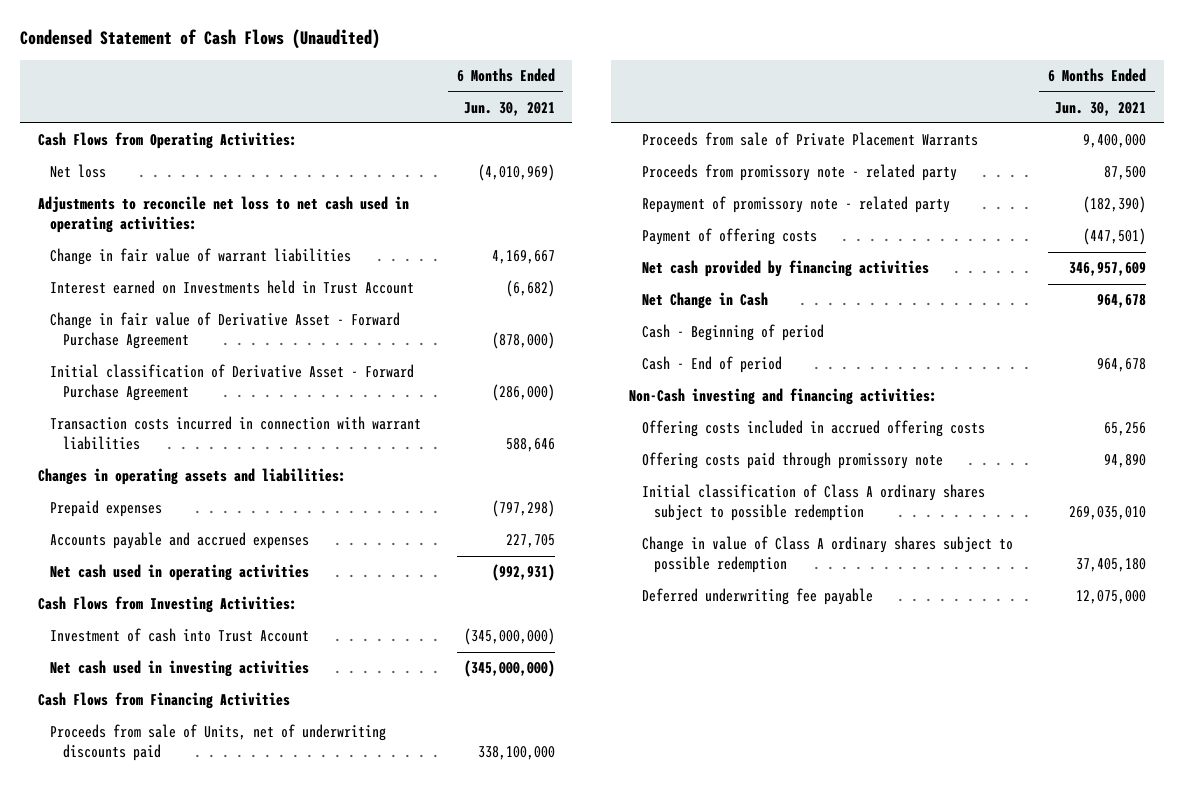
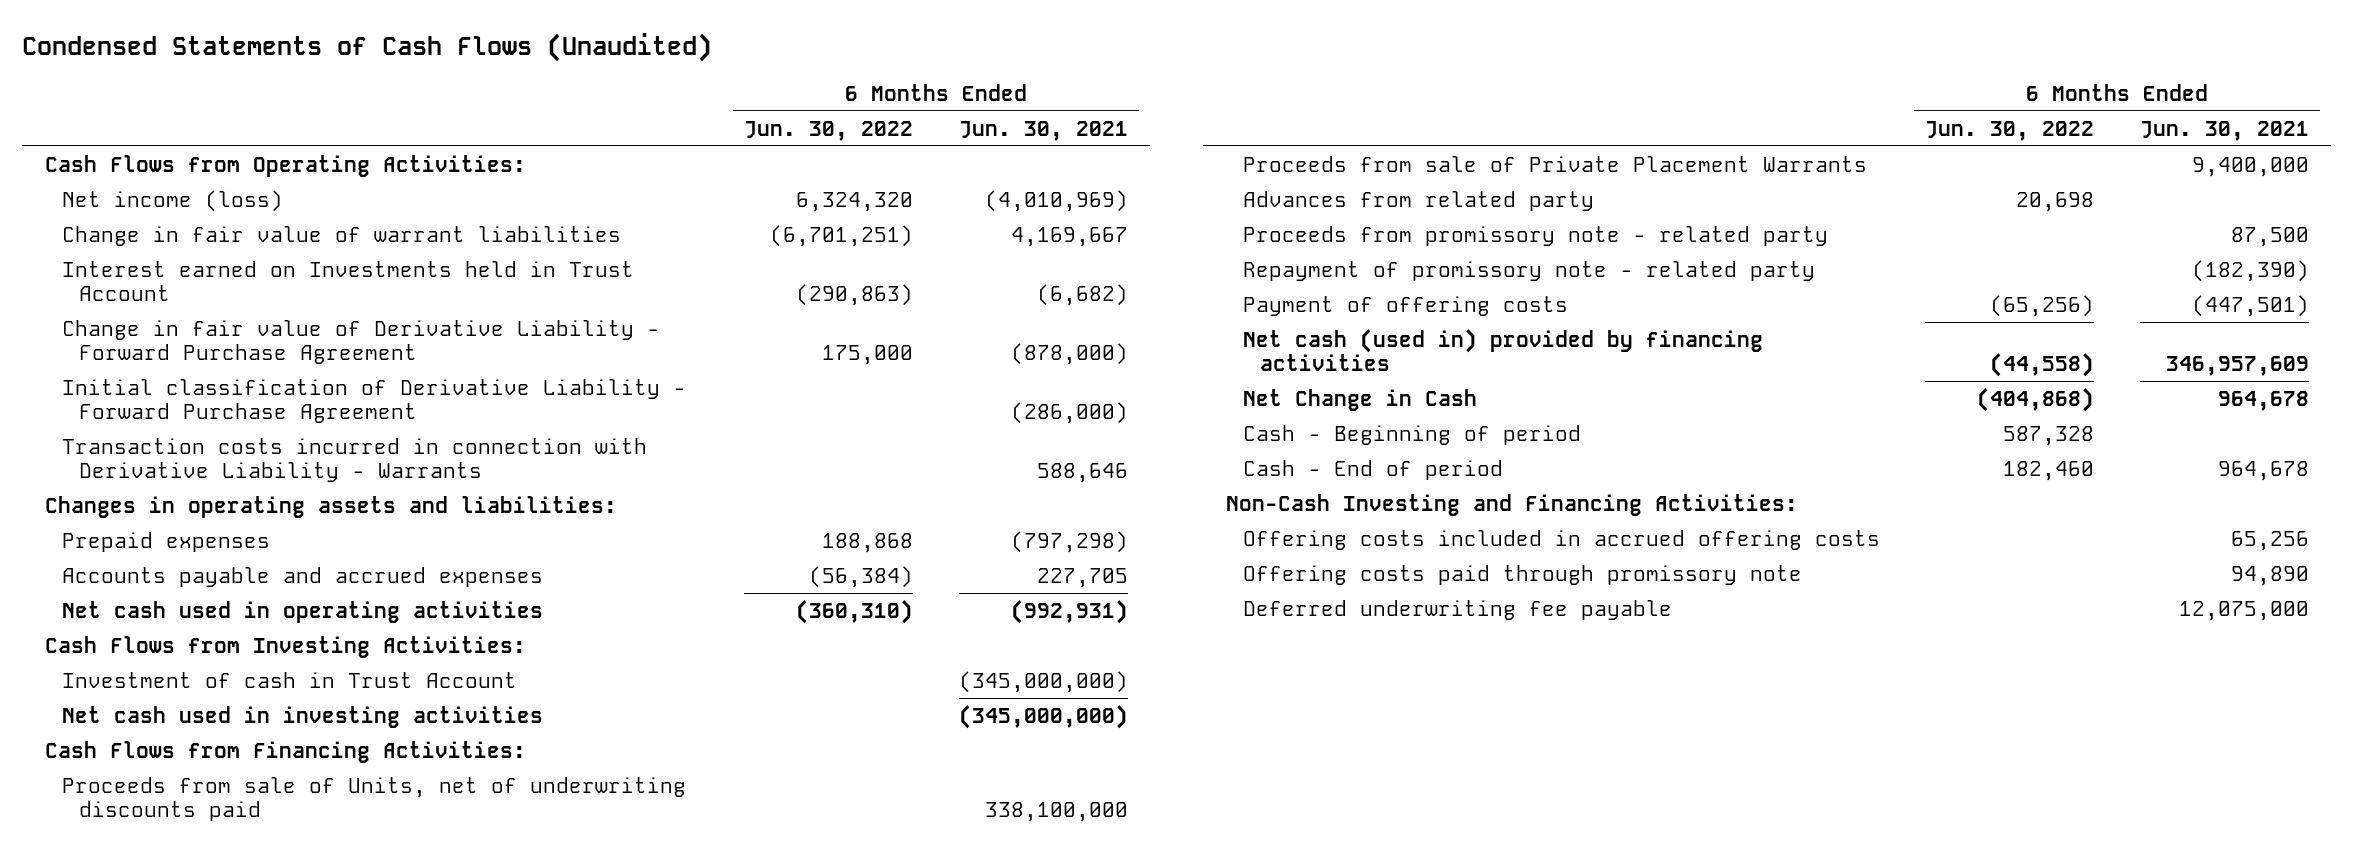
[19,29,380,50] Condensed Statement of Cash Flows (Unaudited) -> [21,32,712,62] Condensed Statements of Cash Flows (Unaudited)
none -> [744,120,914,141] Jun. 30, 2022
[37,196,409,234] Adjustments to reconcile net loss to net cash used in operating activities: -> none
[50,164,107,179] Net loss -> [61,189,283,212] Net income (loss)
[50,312,401,350] Change in fair value of Derivative Asset - Forward Purchase Agreement -> [61,319,660,365] Change in fair value of Derivative Liability - Forward Purchase Agreement
[50,364,415,402] Initial classification of Derivative Asset - Forward Purchase Agreement -> [61,378,686,424] Initial classification of Derivative Liability - Forward Purchase Agreement
[50,416,422,451] Transaction costs incurred in connection with warrant liabilities -> [61,437,647,483] Transaction costs incurred in connection with Derivative Liability - Warrants
[50,628,310,643] Investment of cash into Trust Account -> [61,671,517,688] Investment of cash in Trust Account
[37,692,290,710] Cash Flows from Financing Activities -> [44,740,526,763] Cash Flows from Financing Activities:
none -> [1243,190,1595,211] Advances from related party
[641,260,929,278] Net cash provided by financing activities -> [1243,328,1764,372] Net cash (used in) provided by financing activities
[628,388,937,406] Non-Cash investing and financing activities: -> [1225,493,1798,516] Non-Cash Investing and Financing Activities:
[641,484,985,522] Initial classification of Class A ordinary shares subject to possible redemption -> none
[641,536,1013,574] Change in value of Class A ordinary shares subject to possible redemption -> none

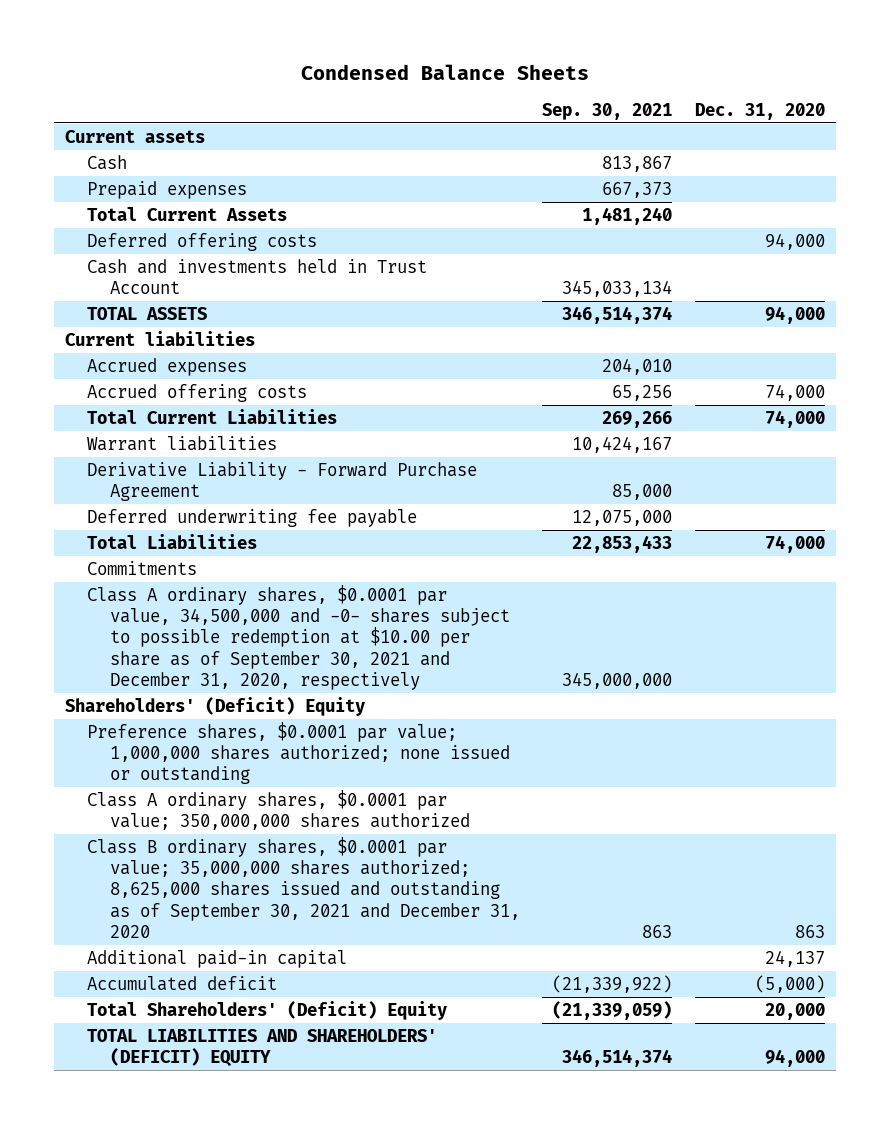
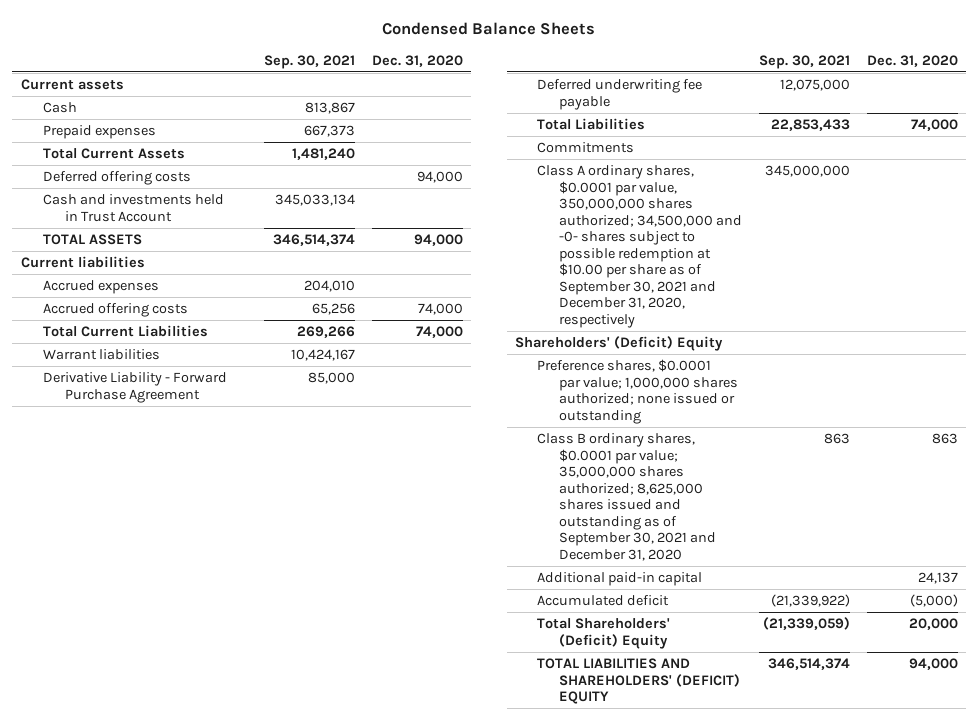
[87,584,510,691] Class A ordinary shares, $0.0001 par value, 34,500,000 and -0- shares subject to possible redemption at $10.00 per share as of September 30, 2021 and December 31, 2020, respectively -> [537,165,743,328] Class A ordinary shares, $0.0001 par value, 350,000,000 shares authorized; 34,500,000 and -0- shares subject to possible redemption at $10.00 per share as of September 30, 2021 and December 31, 2020, respectively
[87,789,470,831] Class A ordinary shares, $0.0001 par value; 350,000,000 shares authorized -> none

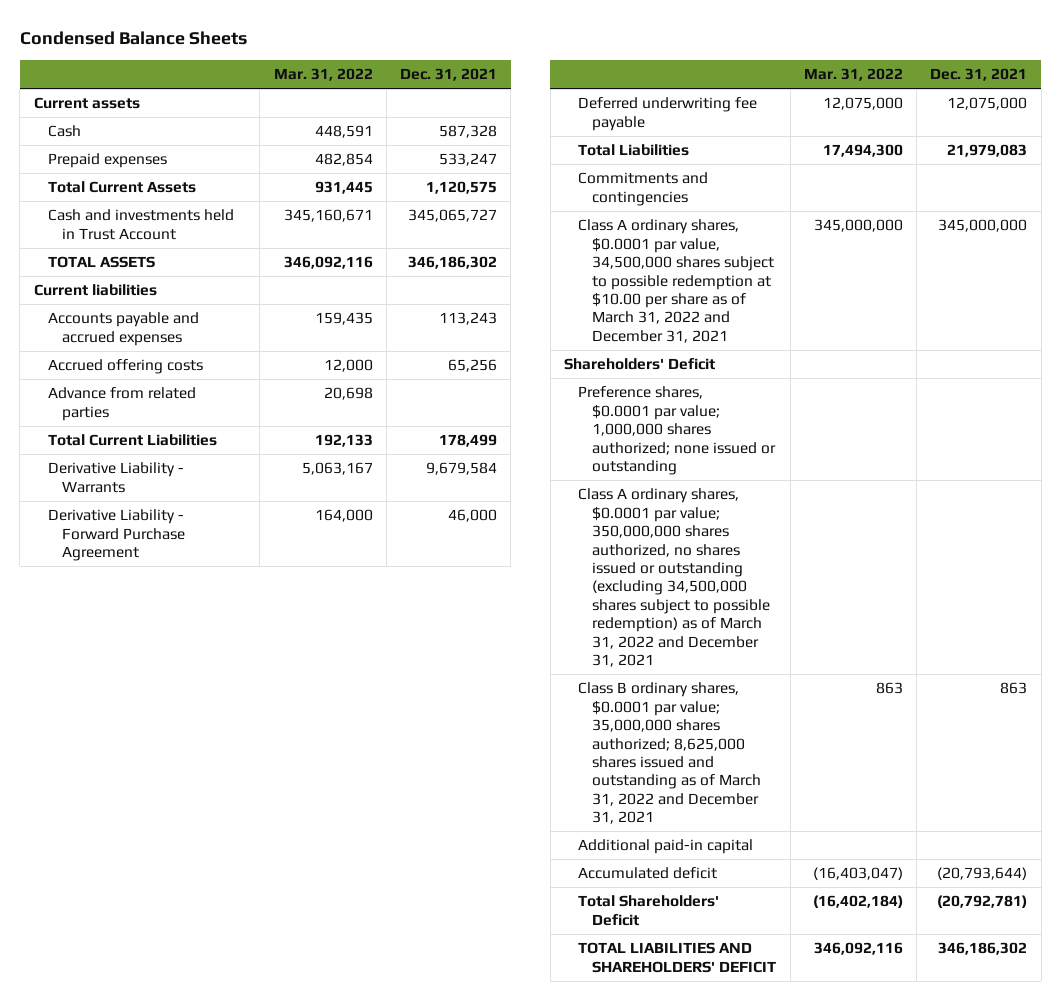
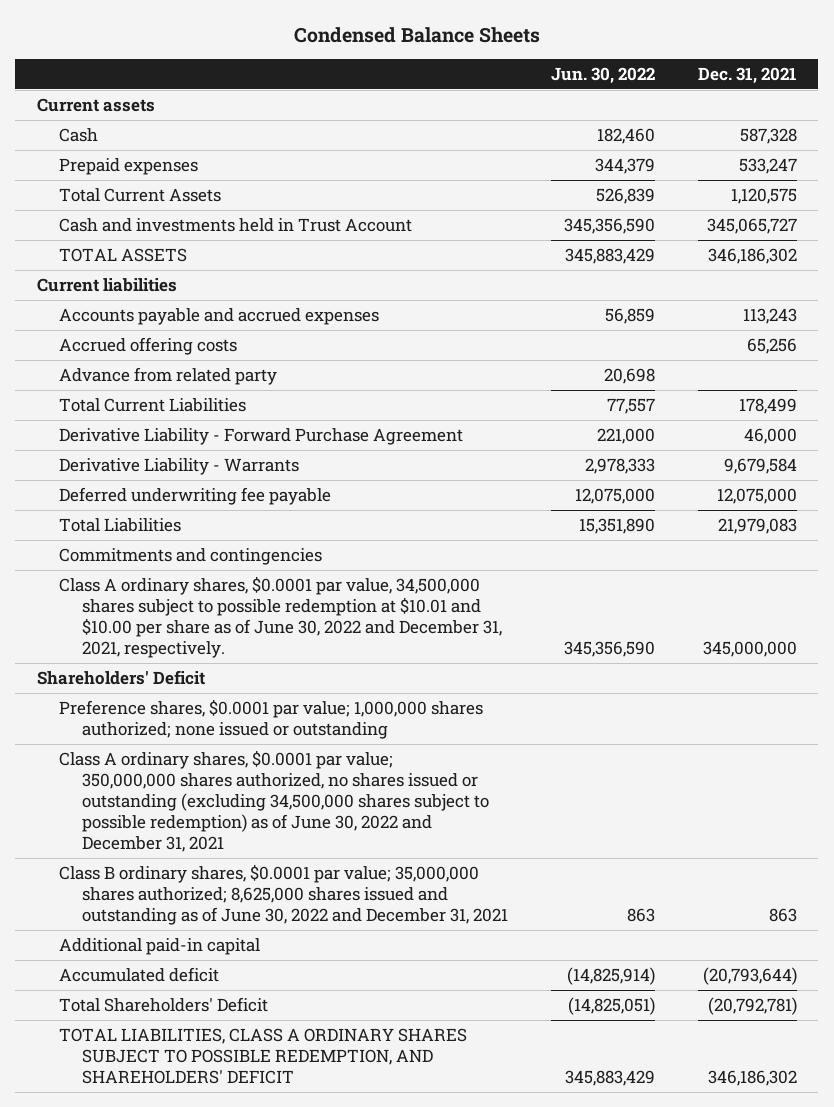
[273,68,373,82] Mar. 31, 2022 -> none
none -> [551,66,656,84] Jun. 30, 2022
[47,387,196,421] Advance from related parties -> [59,367,278,386] Advance from related party
[47,462,184,493] Derivative Liability - Warrants -> [59,458,300,476] Derivative Liability - Warrants
[578,219,775,343] Class A ordinary shares, $0.0001 par value, 34,500,000 shares subject to possible redemption at $10.00 per share as of March 31, 2022 and December 31, 2021 -> [59,576,503,659] Class A ordinary shares, $0.0001 par value, 34,500,000 shares subject to possible redemption at $10.01 and $10.00 per share as of June 30, 2022 and December 31, 2021, respectively.
[578,488,771,668] Class A ordinary shares, $0.0001 par value; 350,000,000 shares authorized, no shares issued or outstanding (excluding 34,500,000 shares subject to possible redemption) as of March 31, 2022 and December 31, 2021 -> [59,750,490,853] Class A ordinary shares, $0.0001 par value; 350,000,000 shares authorized, no shares issued or outstanding (excluding 34,500,000 shares subject to possible redemption) as of June 30, 2022 and December 31, 2021
[578,682,762,825] Class B ordinary shares, $0.0001 par value; 35,000,000 shares authorized; 8,625,000 shares issued and outstanding as of March 31, 2022 and December 31, 2021 -> [59,864,509,926] Class B ordinary shares, $0.0001 par value; 35,000,000 shares authorized; 8,625,000 shares issued and outstanding as of June 30, 2022 and December 31, 2021
[578,942,777,973] TOTAL LIABILITIES AND SHAREHOLDERS' DEFICIT -> [59,1028,468,1085] TOTAL LIABILITIES, CLASS A ORDINARY SHARES SUBJECT TO POSSIBLE REDEMPTION, AND SHAREHOLDERS' DEFICIT

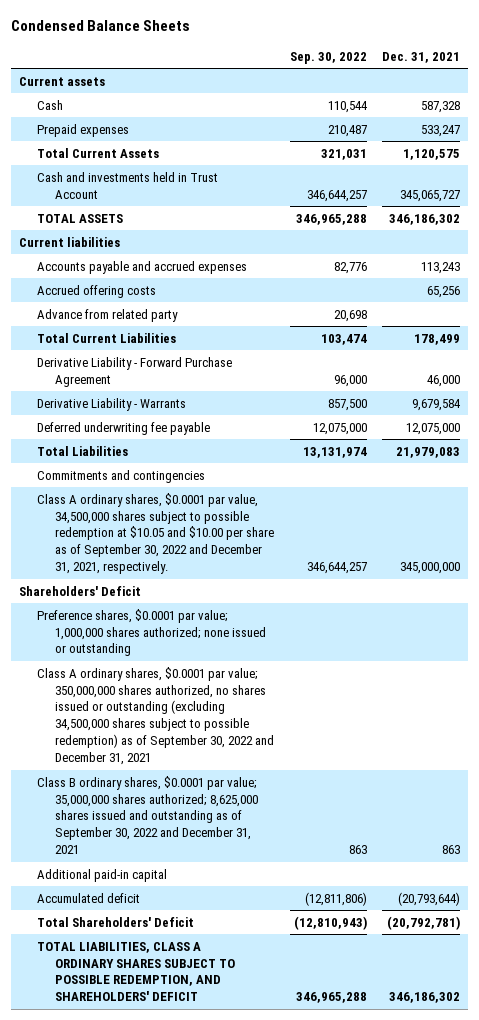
[551,66,656,84] Jun. 30, 2022 -> none
none -> [289,52,367,65] Sep. 30, 2022
[59,576,503,659] Class A ordinary shares, $0.0001 par value, 34,500,000 shares subject to possible redemption at $10.01 and $10.00 per share as of June 30, 2022 and December 31, 2021, respectively. -> [36,492,275,575] Class A ordinary shares, $0.0001 par value, 34,500,000 shares subject to possible redemption at $10.05 and $10.00 per share as of September 30, 2022 and December 31, 2021, respectively.
[59,750,490,853] Class A ordinary shares, $0.0001 par value; 350,000,000 shares authorized, no shares issued or outstanding (excluding 34,500,000 shares subject to possible redemption) as of June 30, 2022 and December 31, 2021 -> [36,666,275,766] Class A ordinary shares, $0.0001 par value; 350,000,000 shares authorized, no shares issued or outstanding (excluding 34,500,000 shares subject to possible redemption) as of September 30, 2022 and December 31, 2021
[59,864,509,926] Class B ordinary shares, $0.0001 par value; 35,000,000 shares authorized; 8,625,000 shares issued and outstanding as of June 30, 2022 and December 31, 2021 -> [36,775,259,855] Class B ordinary shares, $0.0001 par value; 35,000,000 shares authorized; 8,625,000 shares issued and outstanding as of September 30, 2022 and December 31, 2021

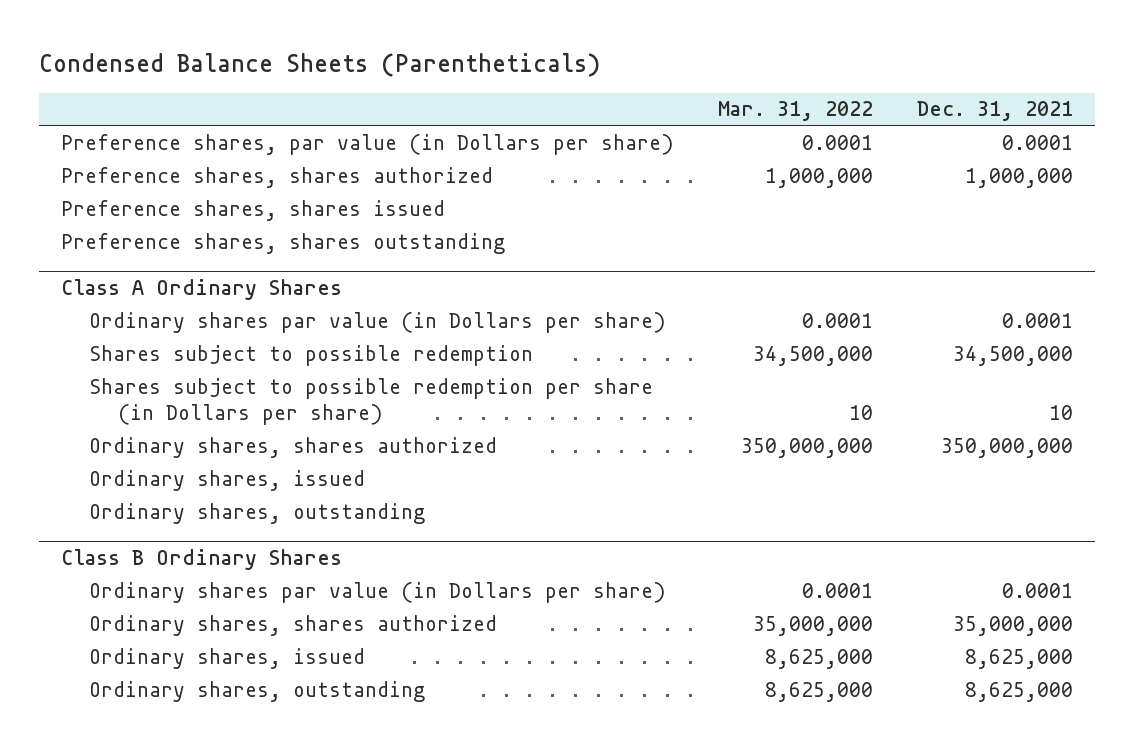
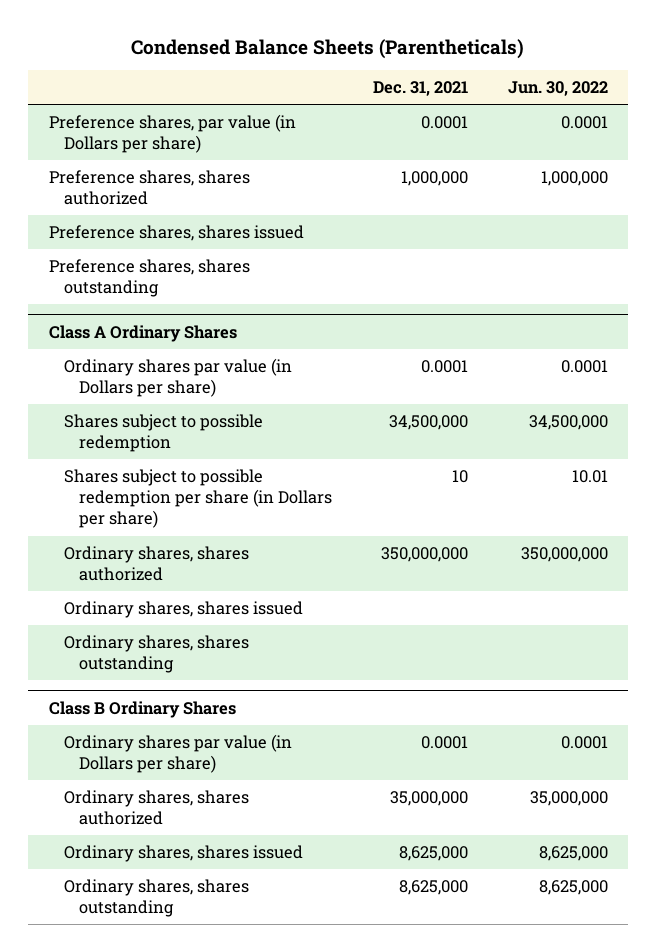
[717,101,873,122] Mar. 31, 2022 -> none
none -> [507,81,608,97] Jun. 30, 2022
[89,469,366,491] Ordinary shares, issued -> [64,600,304,618] Ordinary shares, shares issued
[89,502,426,524] Ordinary shares, outstanding -> [64,634,250,674] Ordinary shares, shares outstanding
[89,647,366,669] Ordinary shares, issued -> [64,844,304,862] Ordinary shares, shares issued
[89,680,426,702] Ordinary shares, outstanding -> [64,878,250,918] Ordinary shares, shares outstanding

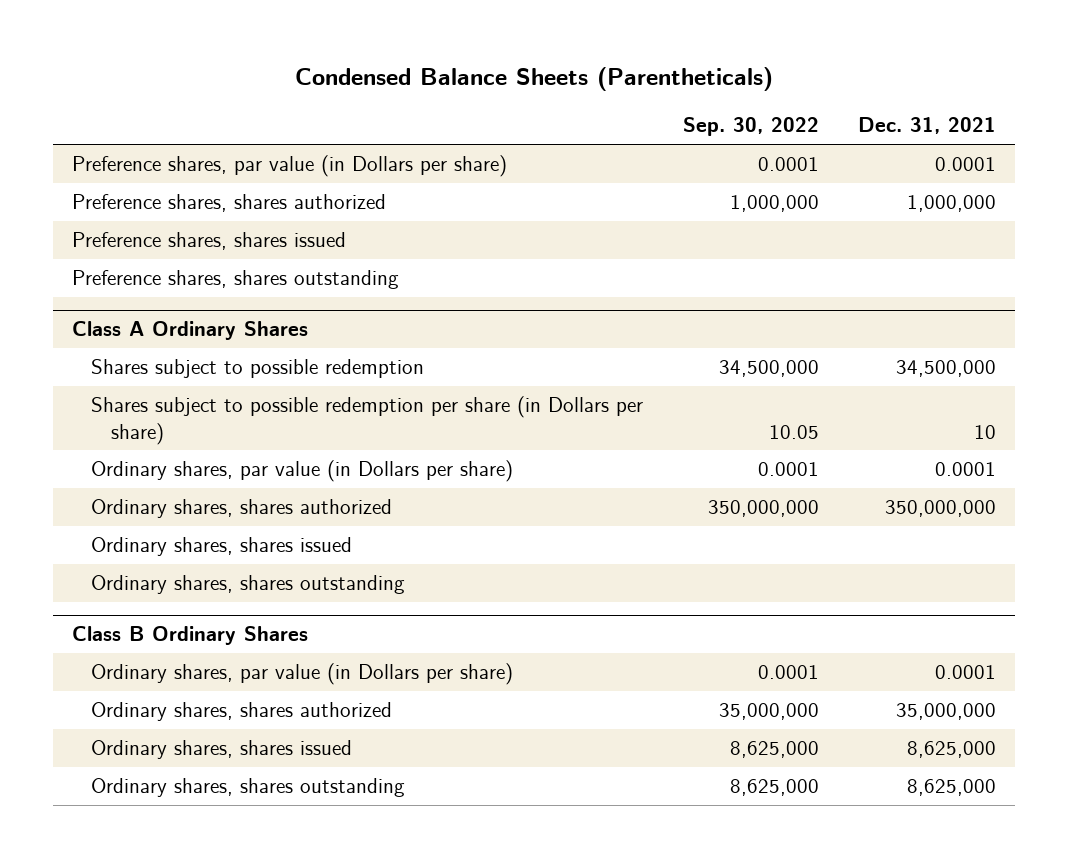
[507,81,608,97] Jun. 30, 2022 -> none
none -> [682,117,819,137] Sep. 30, 2022
[64,357,293,398] Ordinary shares par value (in Dollars per share) -> none
none -> [91,460,514,483] Ordinary shares, par value (in Dollars per share)
[64,733,293,774] Ordinary shares par value (in Dollars per share) -> [91,663,514,686] Ordinary shares, par value (in Dollars per share)

